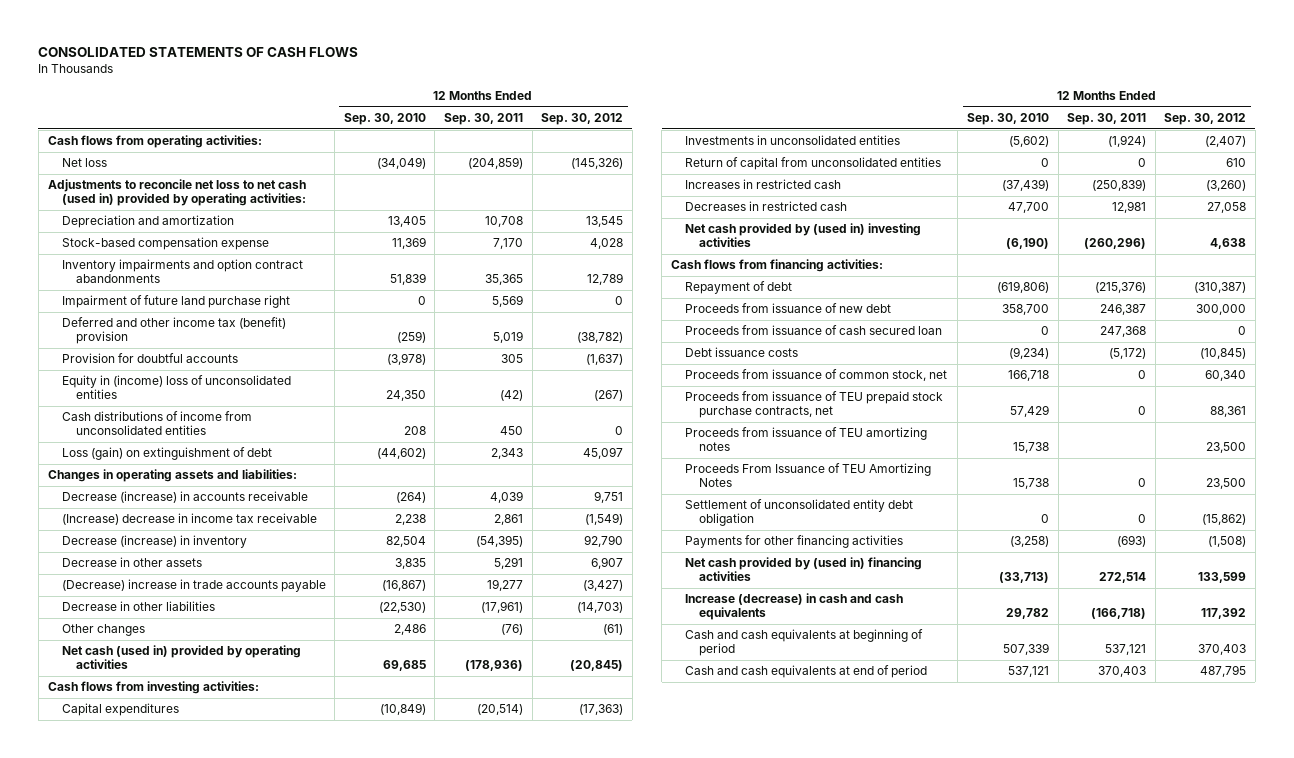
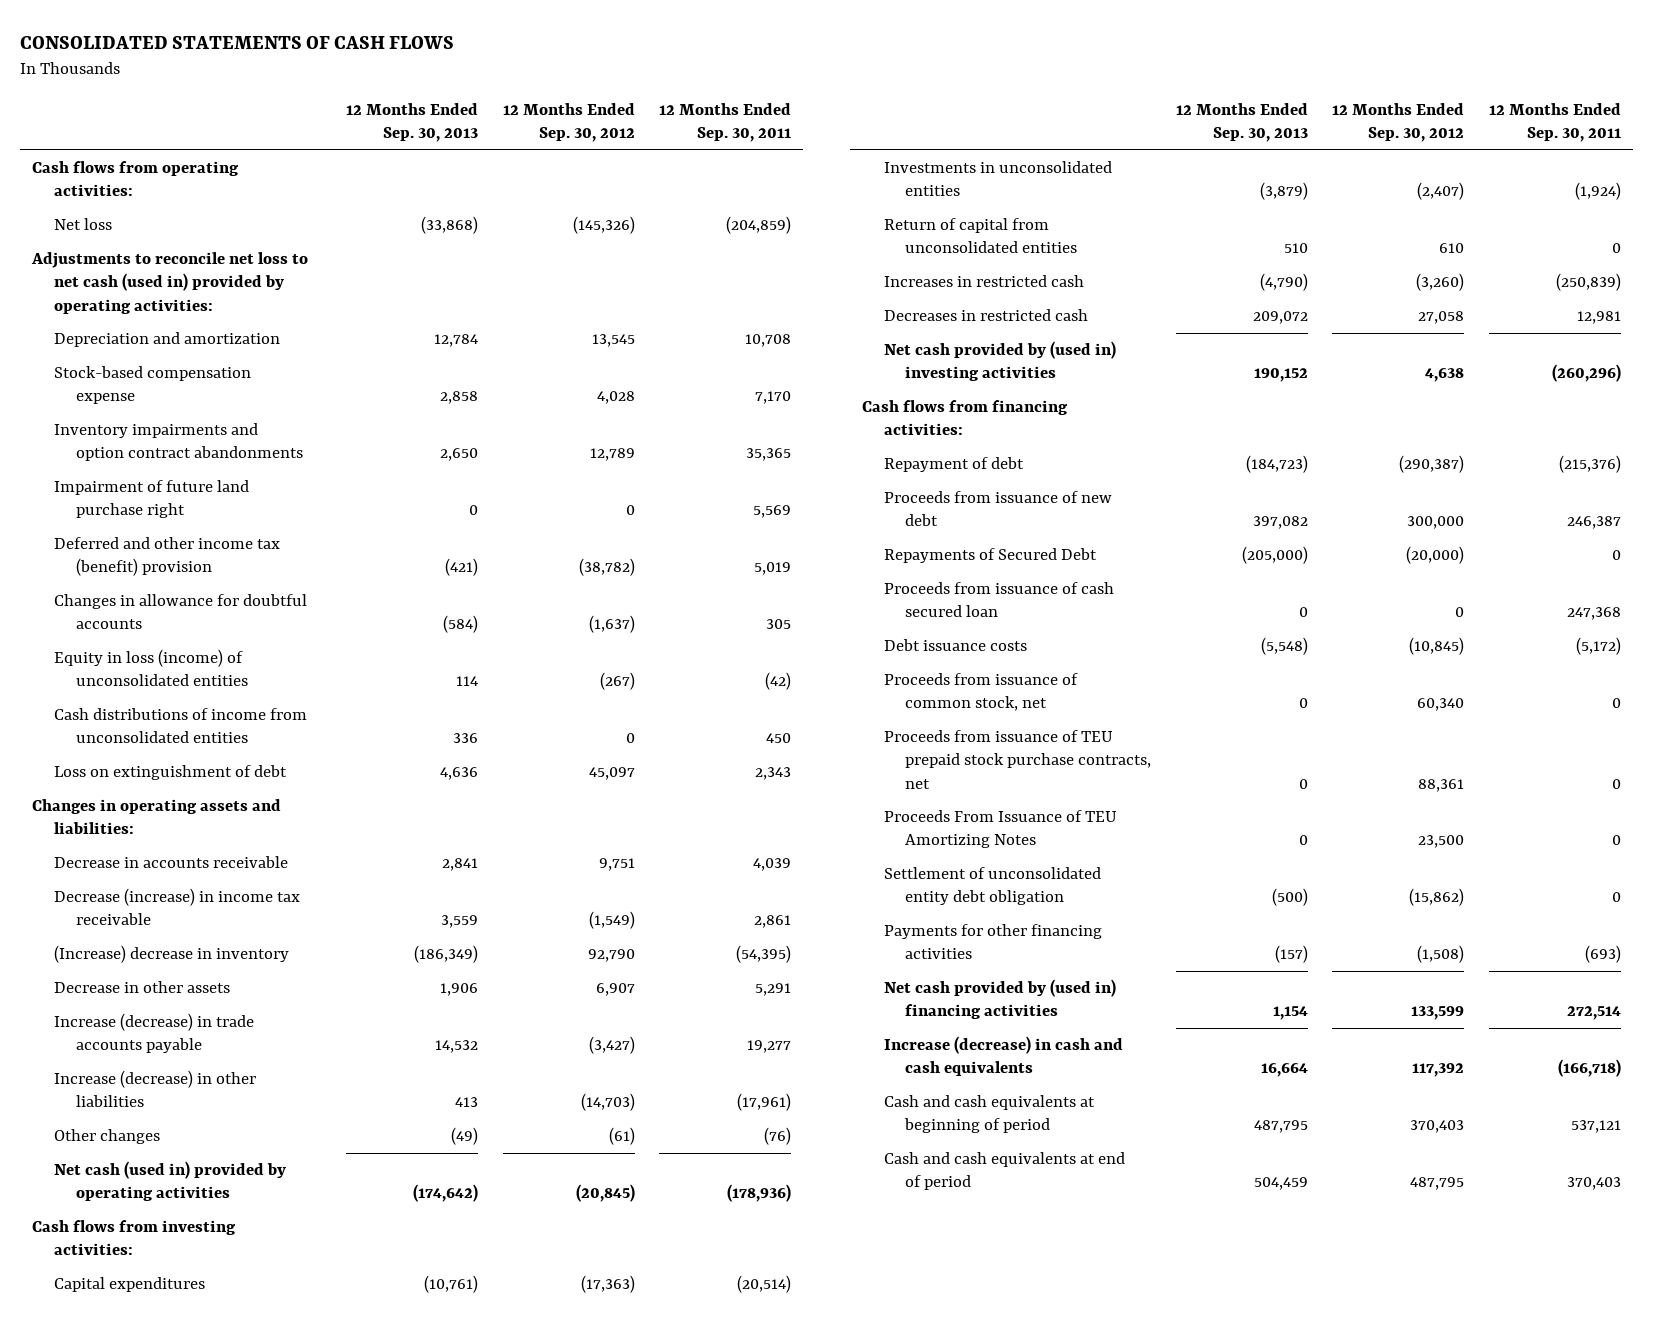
[343,112,426,125] Sep. 30, 2010 -> none
none -> [346,103,479,143] 12 Months Ended Sep. 30, 2013
[61,353,238,364] Provision for doubtful accounts -> [54,594,308,630] Changes in allowance for doubtful accounts
[61,375,291,400] Equity in (income) loss of unconsolidated entities -> [54,649,248,687] Equity in loss (income) of unconsolidated entities
[61,447,272,461] Loss (gain) on extinguishment of debt -> [54,765,288,781] Loss on extinguishment of debt
[61,491,308,504] Decrease (increase) in accounts receivable -> [54,856,289,869] Decrease in accounts receivable
[61,513,317,526] (Increase) decrease in income tax receivable -> [54,888,301,926] Decrease (increase) in income tax receivable
[61,535,247,549] Decrease (increase) in inventory -> [54,945,290,964] (Increase) decrease in inventory
[61,579,326,593] (Decrease) increase in trade accounts payable -> [54,1013,255,1054] Increase (decrease) in trade accounts payable
[61,601,215,612] Decrease in other liabilities -> [54,1070,257,1108] Increase (decrease) in other liabilities
[1194,282,1247,294] (310,387) -> [1399,455,1465,474] (290,387)
none -> [883,548,1097,564] Repayments of Secured Debt
[684,427,927,452] Proceeds from issuance of TEU amortizing notes -> none

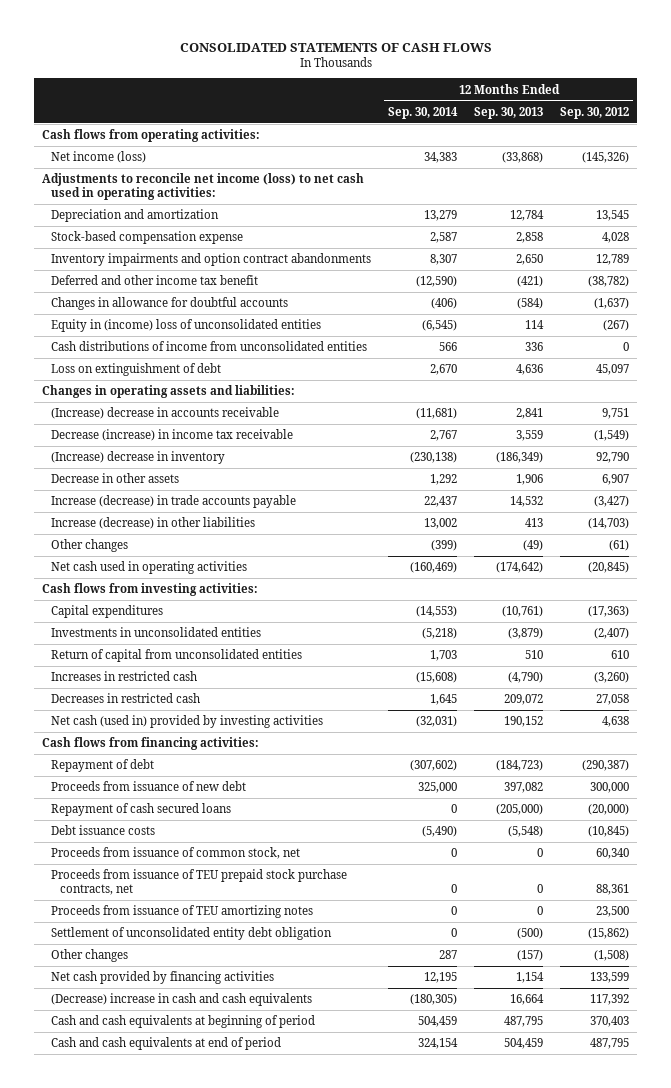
[659,103,792,143] 12 Months Ended Sep. 30, 2011 -> none
none -> [388,106,459,119] Sep. 30, 2014
[54,218,113,231] Net loss -> [51,151,147,164] Net income (loss)
[31,252,309,314] Adjustments to reconcile net loss to net cash (used in) provided by operating activities: -> [42,173,365,201] Adjustments to reconcile net income (loss) to net cash used in operating activities:
[54,480,250,519] Impairment of future land purchase right -> none
[54,537,281,577] Deferred and other income tax (benefit) provision -> [51,275,259,286] Deferred and other income tax benefit
[54,649,248,687] Equity in loss (income) of unconsolidated entities -> [51,319,322,333] Equity in (income) loss of unconsolidated entities
[54,856,289,869] Decrease in accounts receivable -> [51,407,280,420] (Increase) decrease in accounts receivable
[54,1161,287,1202] Net cash (used in) provided by operating activities -> [51,561,248,575] Net cash used in operating activities
[883,341,1116,382] Net cash provided by (used in) investing activities -> [51,715,324,729] Net cash (used in) provided by investing activities
[883,582,1114,618] Proceeds from issuance of cash secured loan -> none
[883,548,1097,564] Repayments of Secured Debt -> [51,803,232,817] Repayment of cash secured loans
[883,810,1117,849] Proceeds From Issuance of TEU Amortizing Notes -> [51,905,314,919] Proceeds from issuance of TEU amortizing notes
[883,924,1102,960] Payments for other financing activities -> [51,949,129,963] Other changes
[883,979,1116,1020] Net cash provided by (used in) financing activities -> [51,971,275,985] Net cash provided by financing activities
[883,1036,1123,1077] Increase (decrease) in cash and cash equivalents -> [51,993,313,1007] (Decrease) increase in cash and cash equivalents

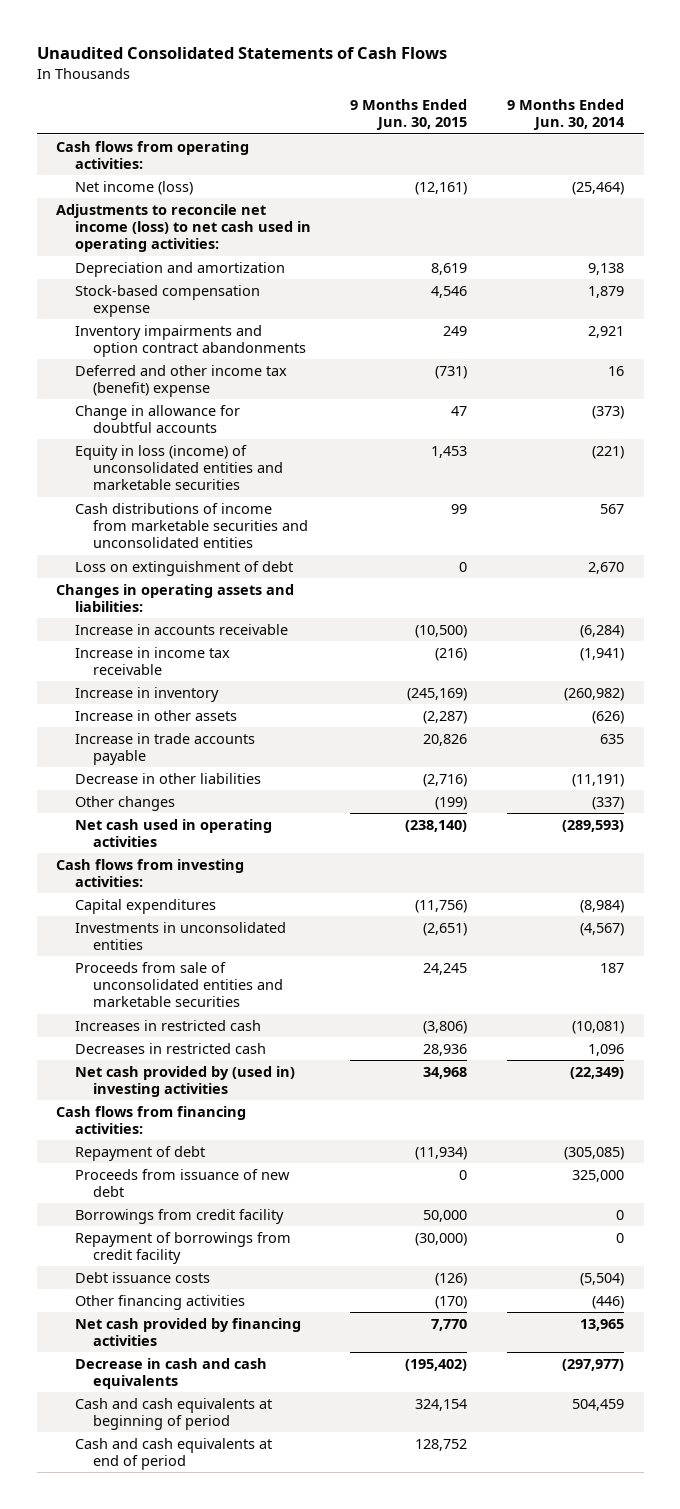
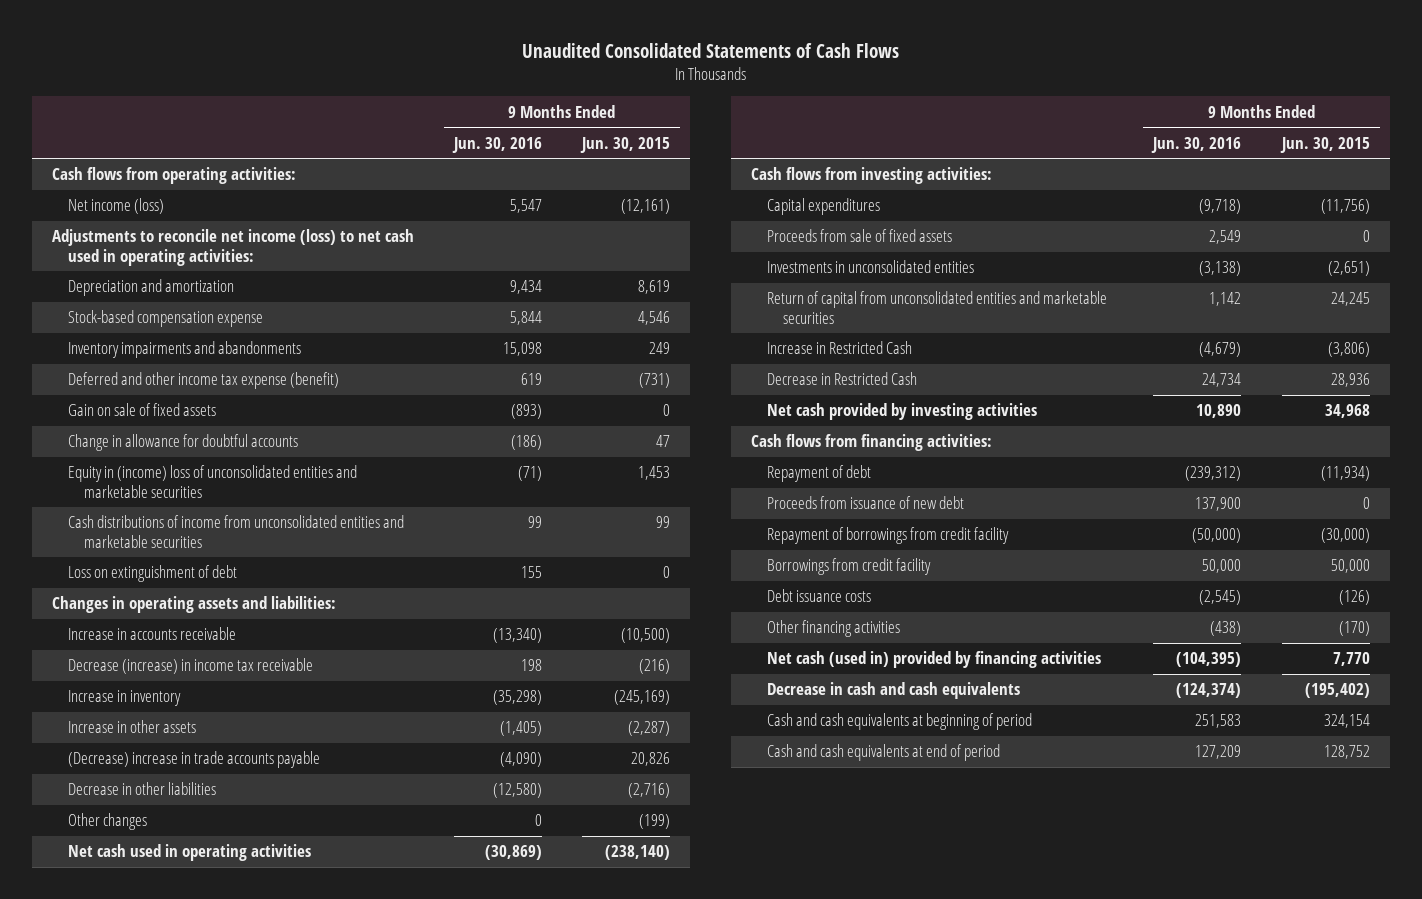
[506,99,625,131] 9 Months Ended Jun. 30, 2014 -> none
none -> [452,136,543,153] Jun. 30, 2016
[74,324,307,358] Inventory impairments and option contract abandonments -> [67,341,301,359] Inventory impairments and abandonments
[74,364,287,398] Deferred and other income tax (benefit) expense -> [67,372,339,390] Deferred and other income tax expense (benefit)
none -> [67,403,216,417] Gain on sale of fixed assets
[74,444,284,491] Equity in loss (income) of unconsolidated entities and marketable securities -> [67,465,357,498] Equity in (income) loss of unconsolidated entities and marketable securities
[74,502,309,549] Cash distributions of income from marketable securities and unconsolidated entities -> [67,515,404,548] Cash distributions of income from unconsolidated entities and marketable securities
[74,646,230,676] Increase in income tax receivable -> [67,658,313,675] Decrease (increase) in income tax receivable
[74,732,255,766] Increase in trade accounts payable -> [67,751,320,769] (Decrease) increase in trade accounts payable
none -> [767,229,953,243] Proceeds from sale of fixed assets
[74,961,284,1008] Proceeds from sale of unconsolidated entities and marketable securities -> [767,291,1108,324] Return of capital from unconsolidated entities and marketable securities
[74,1019,261,1031] Increases in restricted cash -> [767,341,913,355] Increase in Restricted Cash
[74,1042,266,1054] Decreases in restricted cash -> [767,372,918,386] Decrease in Restricted Cash
[74,1065,295,1098] Net cash provided by (used in) investing activities -> [767,403,1038,421] Net cash provided by investing activities
[74,1208,284,1224] Borrowings from credit facility -> [767,558,932,576] Borrowings from credit facility
[74,1317,301,1347] Net cash provided by financing activities -> [767,651,1102,669] Net cash (used in) provided by financing activities

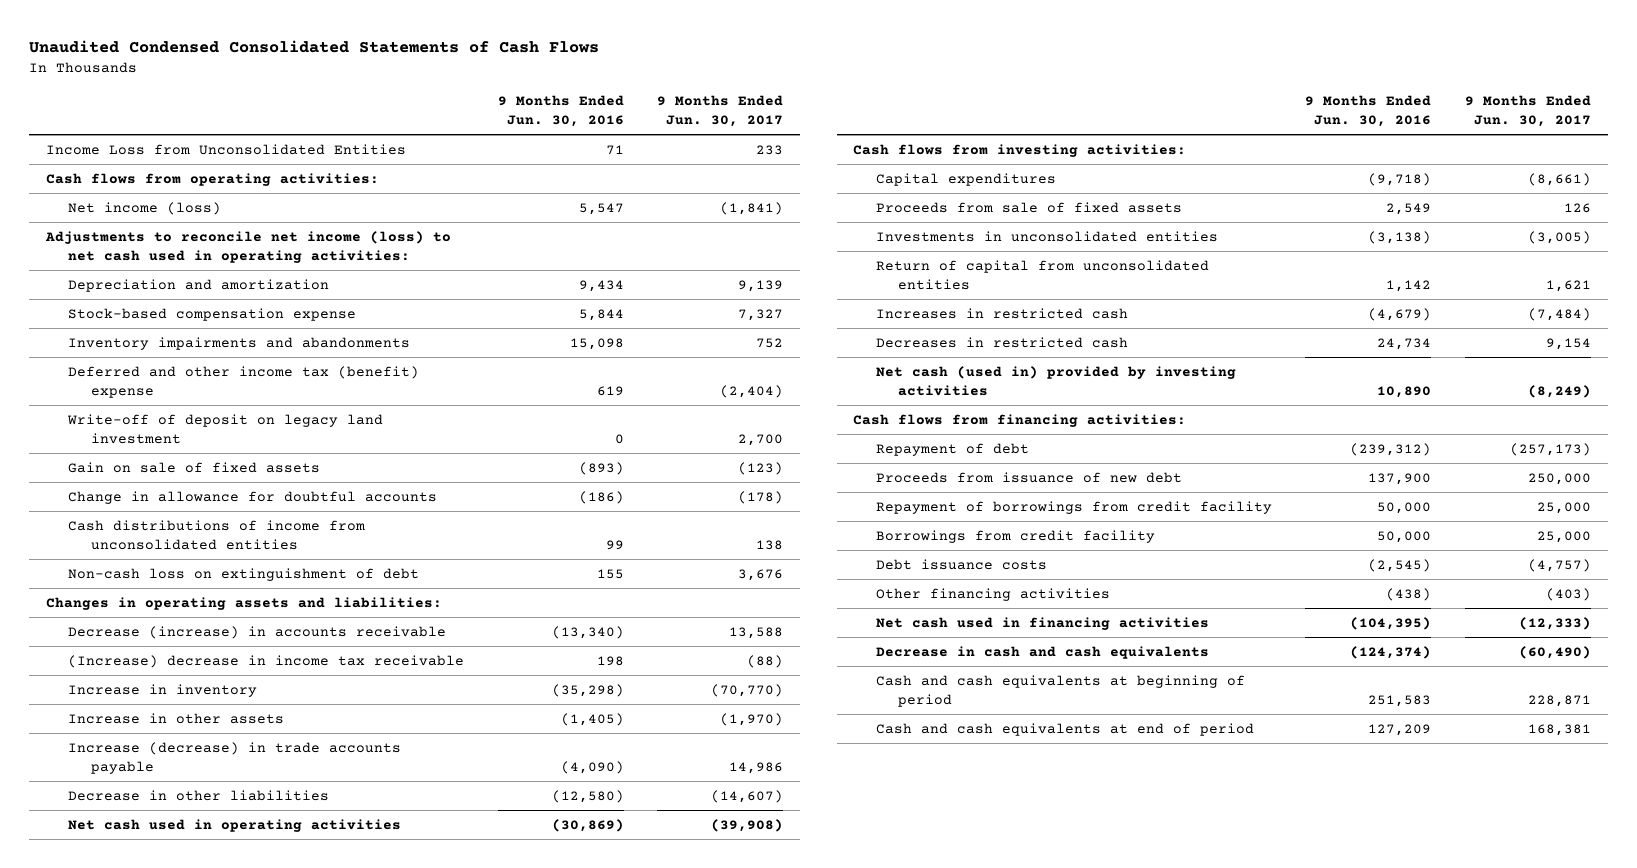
[521,42,899,58] Unaudited Consolidated Statements of Cash Flows -> [29,39,600,53] Unaudited Condensed Consolidated Statements of Cash Flows
[580,136,671,153] Jun. 30, 2015 -> none
none -> [657,95,784,128] 9 Months Ended Jun. 30, 2017
none -> [45,143,406,155] Income Loss from Unconsolidated Entities
[67,372,339,390] Deferred and other income tax expense (benefit) -> [68,365,420,398] Deferred and other income tax (benefit) expense
none -> [67,413,384,444] Write-off of deposit on legacy land investment
[67,465,357,498] Equity in (income) loss of unconsolidated entities and marketable securities -> none
[67,515,404,548] Cash distributions of income from unconsolidated entities and marketable securities -> [68,519,366,550] Cash distributions of income from unconsolidated entities
[67,565,237,583] Loss on extinguishment of debt -> [68,567,420,581] Non-cash loss on extinguishment of debt
[67,627,236,641] Increase in accounts receivable -> [68,625,447,639] Decrease (increase) in accounts receivable
[67,658,313,675] Decrease (increase) in income tax receivable -> [68,654,465,668] (Increase) decrease in income tax receivable
[67,751,320,769] (Decrease) increase in trade accounts payable -> [68,741,402,774] Increase (decrease) in trade accounts payable
[67,813,147,831] Other changes -> none
[767,291,1108,324] Return of capital from unconsolidated entities and marketable securities -> [875,259,1209,290] Return of capital from unconsolidated entities
[767,341,913,355] Increase in Restricted Cash -> [875,307,1128,319] Increases in restricted cash
[767,372,918,386] Decrease in Restricted Cash -> [875,336,1128,348] Decreases in restricted cash
[767,403,1038,421] Net cash provided by investing activities -> [875,365,1236,396] Net cash (used in) provided by investing activities
[1192,528,1242,544] (50,000) -> [1377,501,1432,514] 50,000
[767,651,1102,669] Net cash (used in) provided by financing activities -> [875,616,1209,630] Net cash used in financing activities

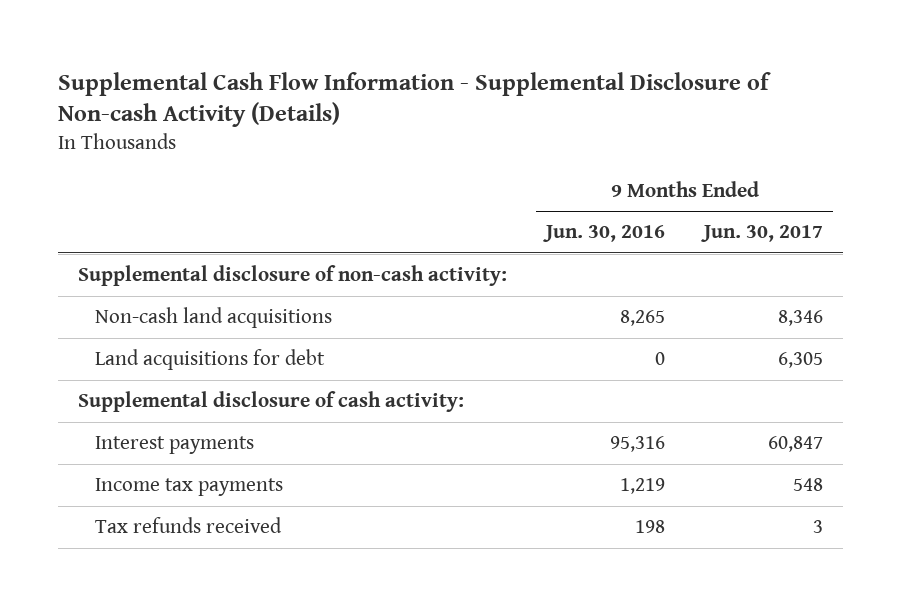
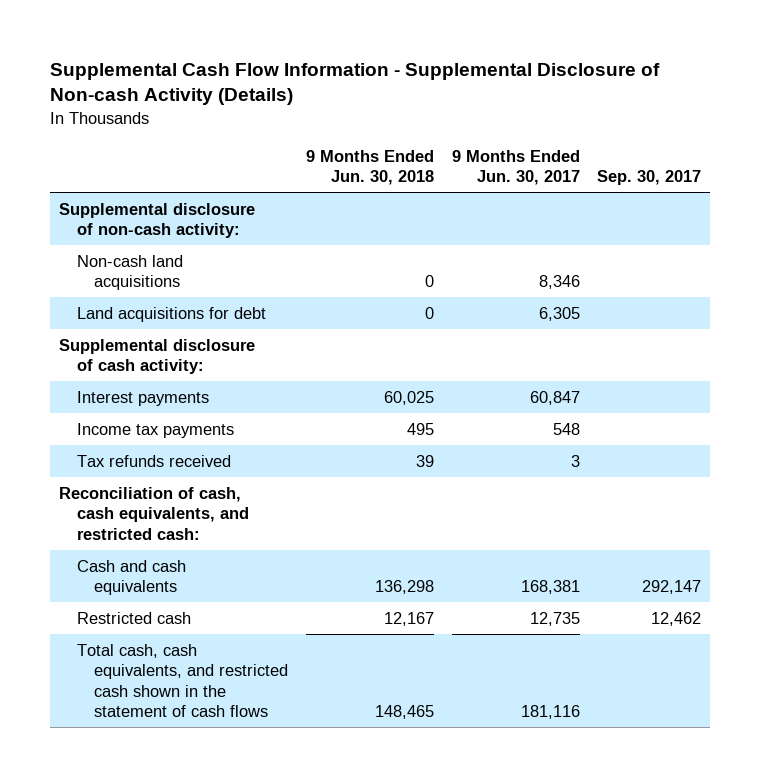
[542,225,665,243] Jun. 30, 2016 -> none
none -> [306,149,435,186] 9 Months Ended Jun. 30, 2018
none -> [597,170,702,186] Sep. 30, 2017
none -> [58,486,249,540] Reconciliation of cash, cash equivalents, and restricted cash:
none -> [76,559,186,596] Cash and cash equivalents
none -> [76,611,191,624] Restricted cash
none -> [76,643,289,717] Total cash, cash equivalents, and restricted cash shown in the statement of cash flows

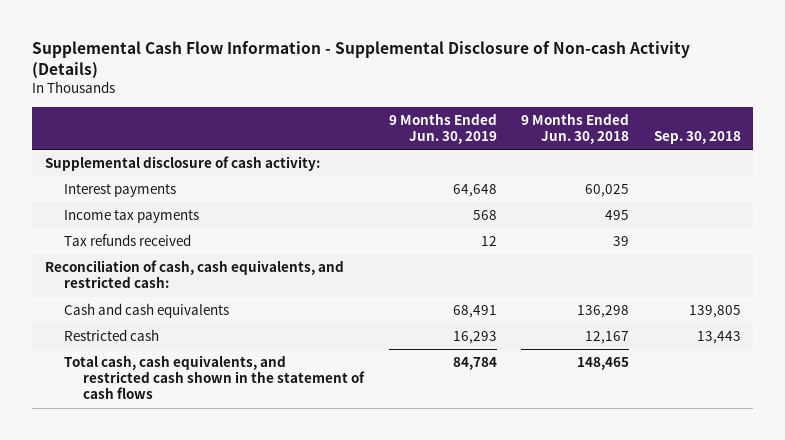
[451,149,580,186] 9 Months Ended Jun. 30, 2017 -> none
[597,170,702,186] Sep. 30, 2017 -> none
none -> [388,112,497,145] 9 Months Ended Jun. 30, 2019
none -> [653,131,741,145] Sep. 30, 2018
[58,202,255,239] Supplemental disclosure of non-cash activity: -> none
[76,254,183,291] Non-cash land acquisitions -> none
[76,306,266,322] Land acquisitions for debt -> none

